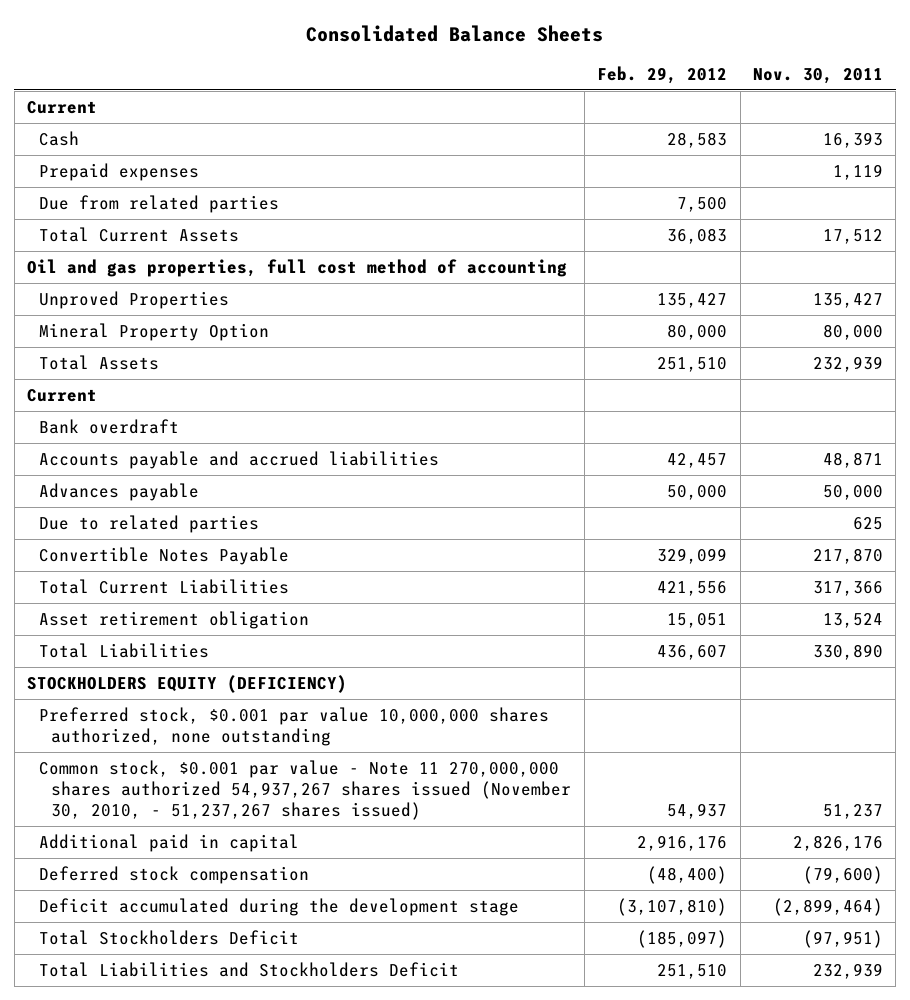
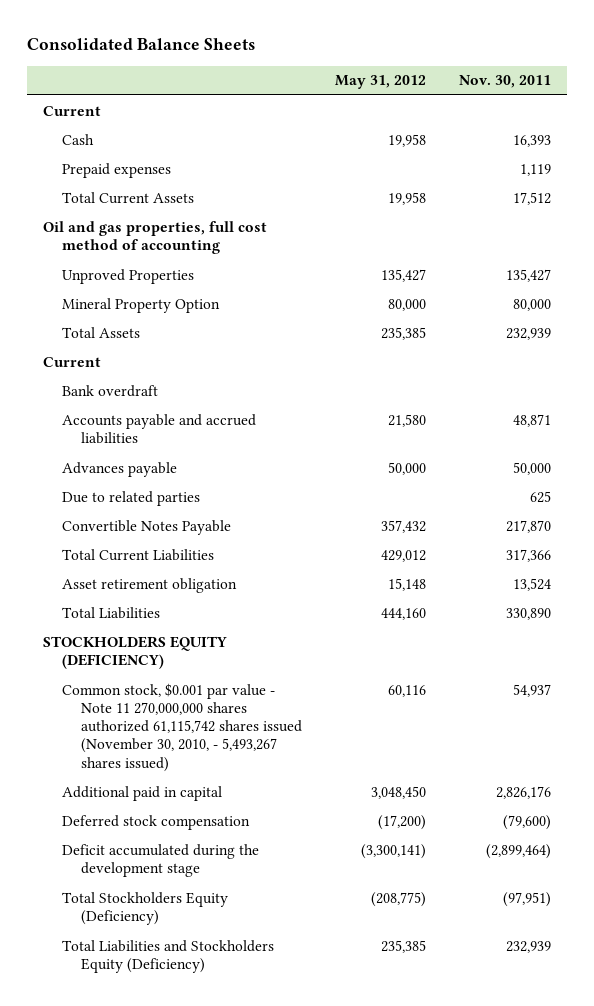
[597,65,728,84] Feb. 29, 2012 -> none
none -> [334,75,426,90] May 31, 2012
[39,194,280,213] Due from related parties -> none
[39,706,550,746] Preferred stock, $0.001 par value 10,000,000 shares authorized, none outstanding -> none
[39,759,572,821] Common stock, $0.001 par value - Note 11 270,000,000 shares authorized 54,937,267 shares issued (November 30, 2010, - 51,237,267 shares issued) -> [61,682,302,772] Common stock, $0.001 par value - Note 11 270,000,000 shares authorized 61,115,742 shares issued (November 30, 2010, - 5,493,267 shares issued)
[822,804,883,820] 51,237 -> [512,683,551,697] 54,937
[39,929,300,945] Total Stockholders Deficit -> [61,891,228,925] Total Stockholders Equity (Deficiency)
[39,961,460,977] Total Liabilities and Stockholders Deficit -> [61,939,274,973] Total Liabilities and Stockholders Equity (Deficiency)

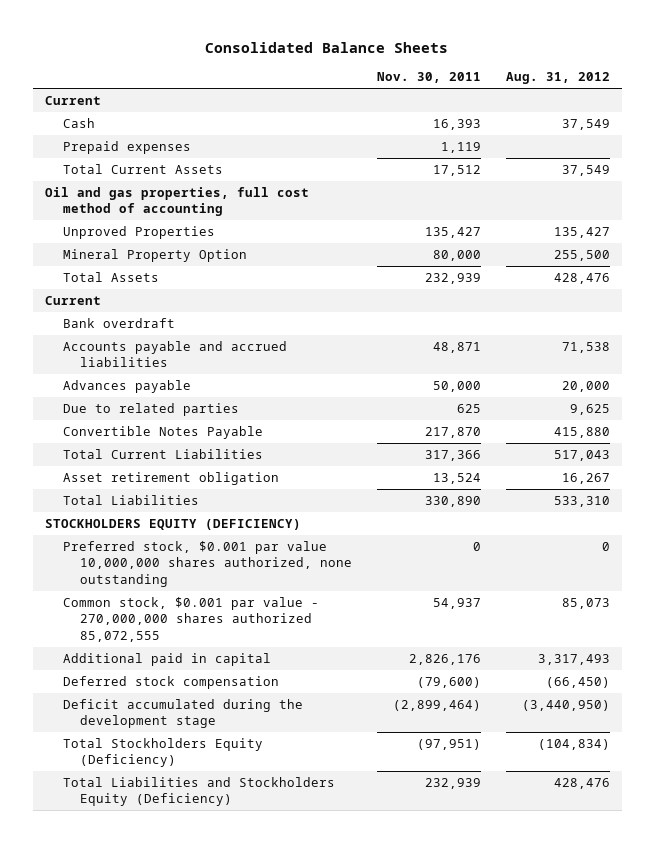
[334,75,426,90] May 31, 2012 -> none
none -> [505,72,610,85] Aug. 31, 2012
none -> [62,541,353,587] Preferred stock, $0.001 par value 10,000,000 shares authorized, none outstanding
[61,682,302,772] Common stock, $0.001 par value - Note 11 270,000,000 shares authorized 61,115,742 shares issued (November 30, 2010, - 5,493,267 shares issued) -> [62,597,319,642] Common stock, $0.001 par value - 270,000,000 shares authorized 85,072,555

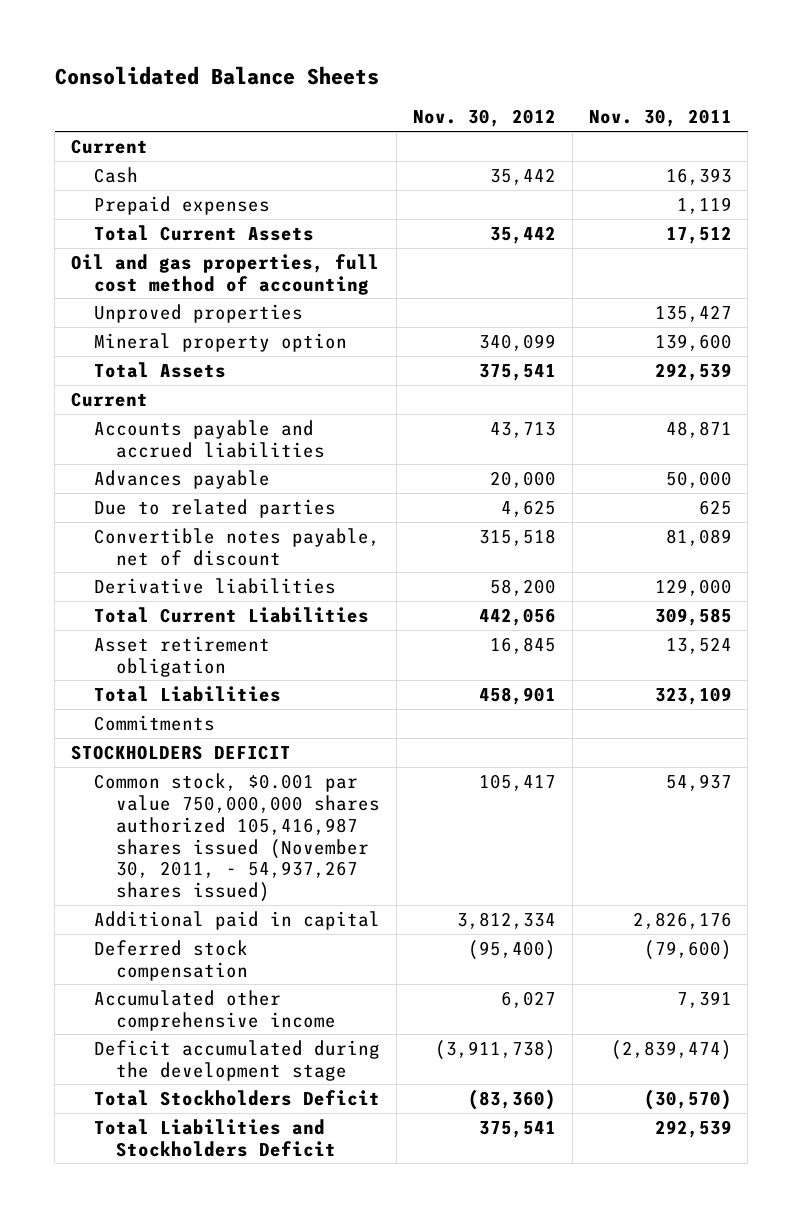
[505,72,610,85] Aug. 31, 2012 -> none
none -> [413,109,557,128] Nov. 30, 2012
[62,226,215,240] Unproved Properties -> [93,303,303,323] Unproved properties
[62,249,247,263] Mineral Property Option -> [93,332,347,352] Mineral property option
[433,250,482,262] 80,000 -> [654,333,732,351] 139,600
[425,273,482,285] 232,939 -> [654,362,732,381] 292,539
[62,318,175,329] Bank overdraft -> none
[62,426,263,440] Convertible Notes Payable -> [93,527,380,566] Convertible notes payable, net of discount
[425,427,482,439] 217,870 -> [665,528,732,546] 81,089
none -> [93,577,336,594] Derivative liabilities
[425,450,482,462] 317,366 -> [654,607,732,626] 309,585
[62,541,353,587] Preferred stock, $0.001 par value 10,000,000 shares authorized, none outstanding -> none
[425,496,482,508] 330,890 -> [654,686,732,705] 323,109
none -> [93,714,215,731] Commitments
[45,519,302,531] STOCKHOLDERS EQUITY (DEFICIENCY) -> [71,744,292,760] STOCKHOLDERS DEFICIT
[62,597,319,642] Common stock, $0.001 par value - 270,000,000 shares authorized 85,072,555 -> [93,772,381,903] Common stock, $0.001 par value 750,000,000 shares authorized 105,416,987 shares issued (November 30, 2011, - 54,937,267 shares issued)
none -> [93,989,337,1031] Accumulated other comprehensive income
[393,700,482,712] (2,899,464) -> [610,1039,732,1060] (2,839,474)
[62,738,263,768] Total Stockholders Equity (Deficiency) -> [93,1089,380,1106] Total Stockholders Deficit
[417,739,482,751] (97,951) -> [643,1088,732,1110] (30,570)
[62,777,335,807] Total Liabilities and Stockholders Equity (Deficiency) -> [93,1118,337,1157] Total Liabilities and Stockholders Deficit
[425,778,482,790] 232,939 -> [654,1119,732,1138] 292,539

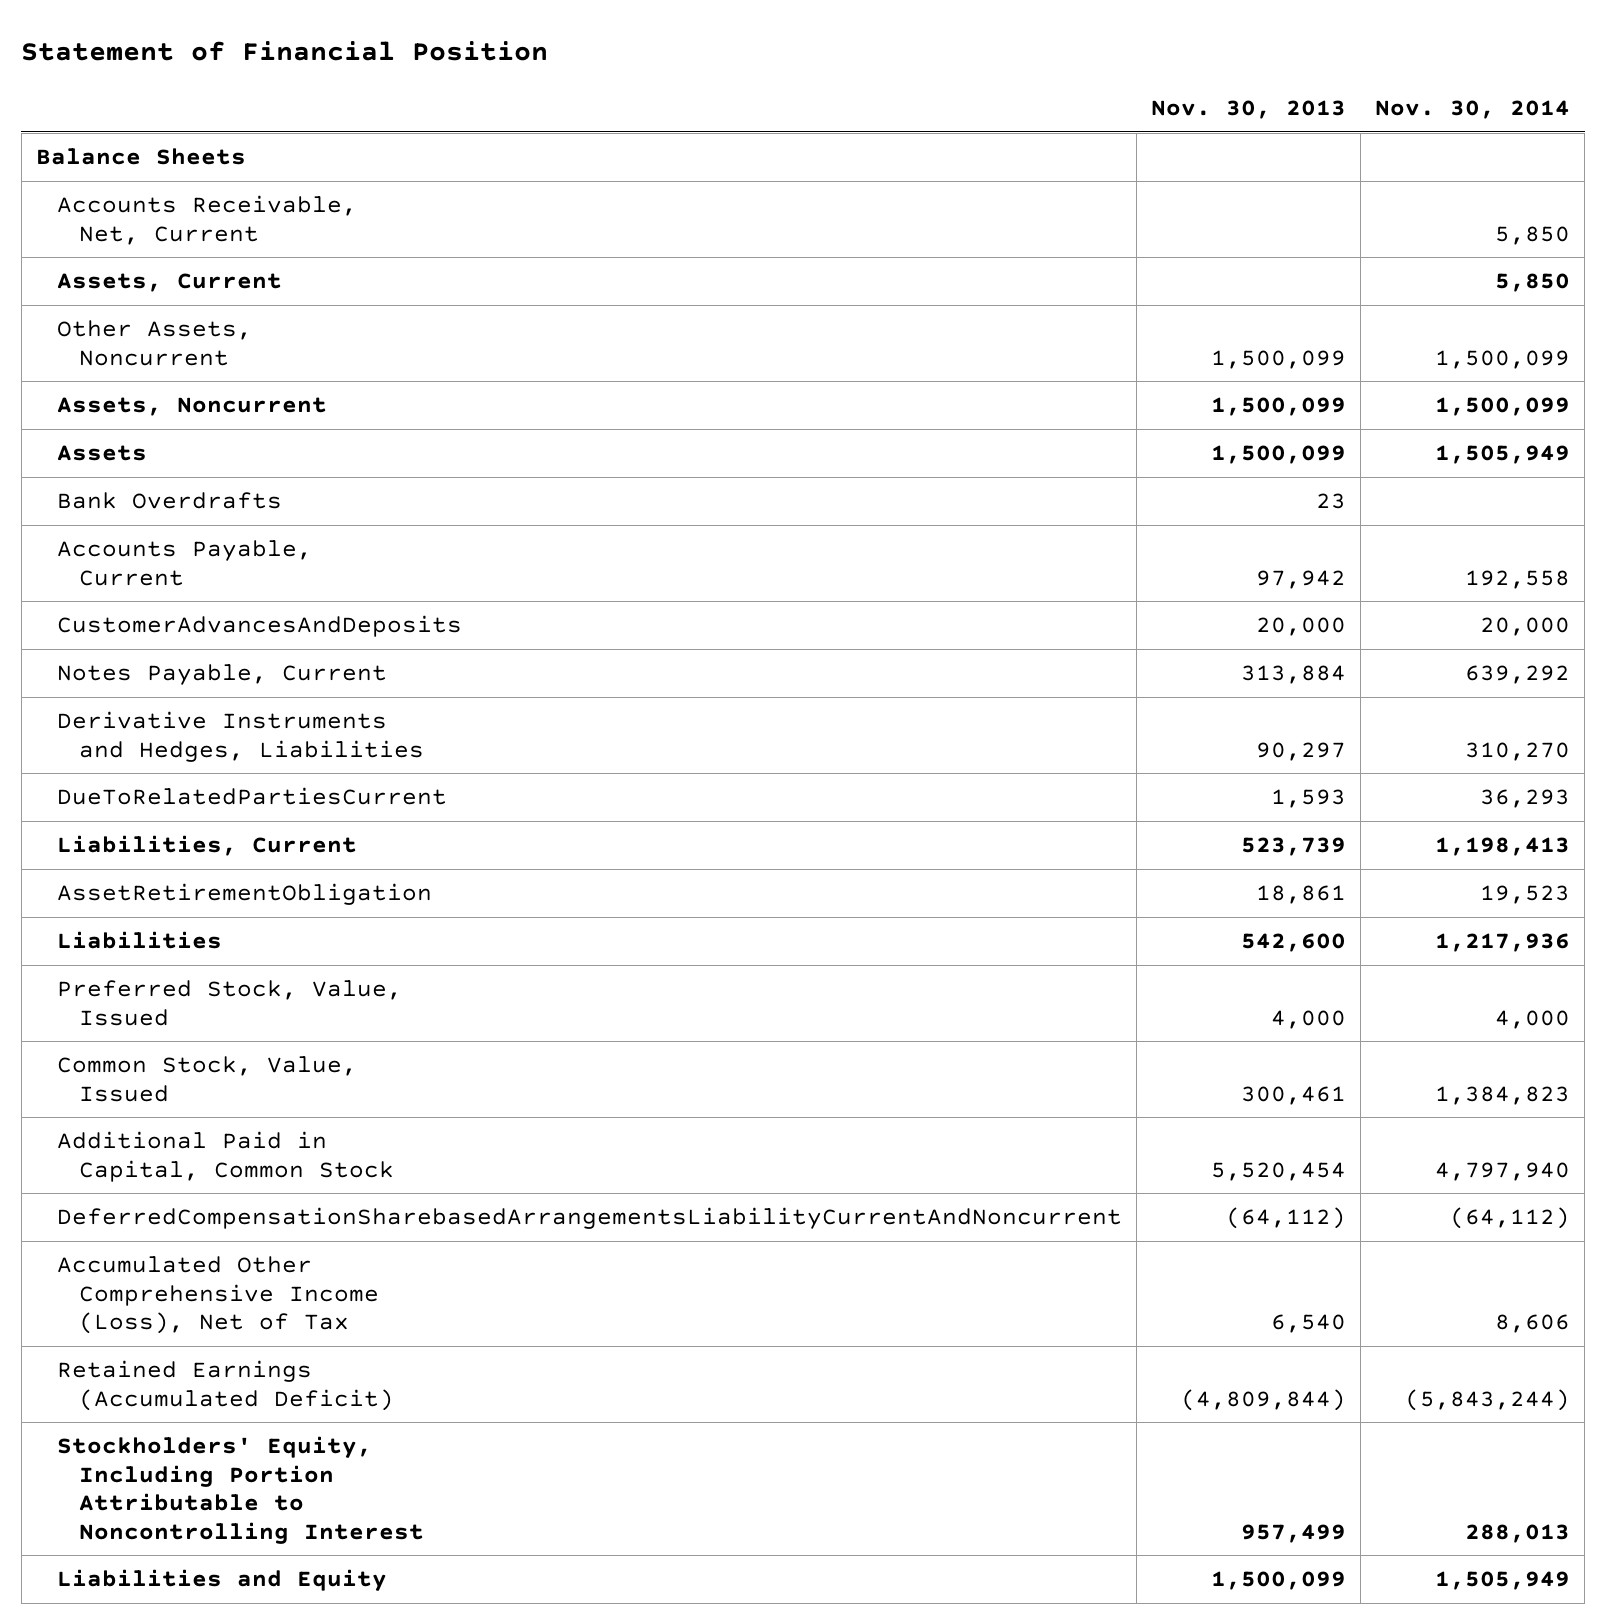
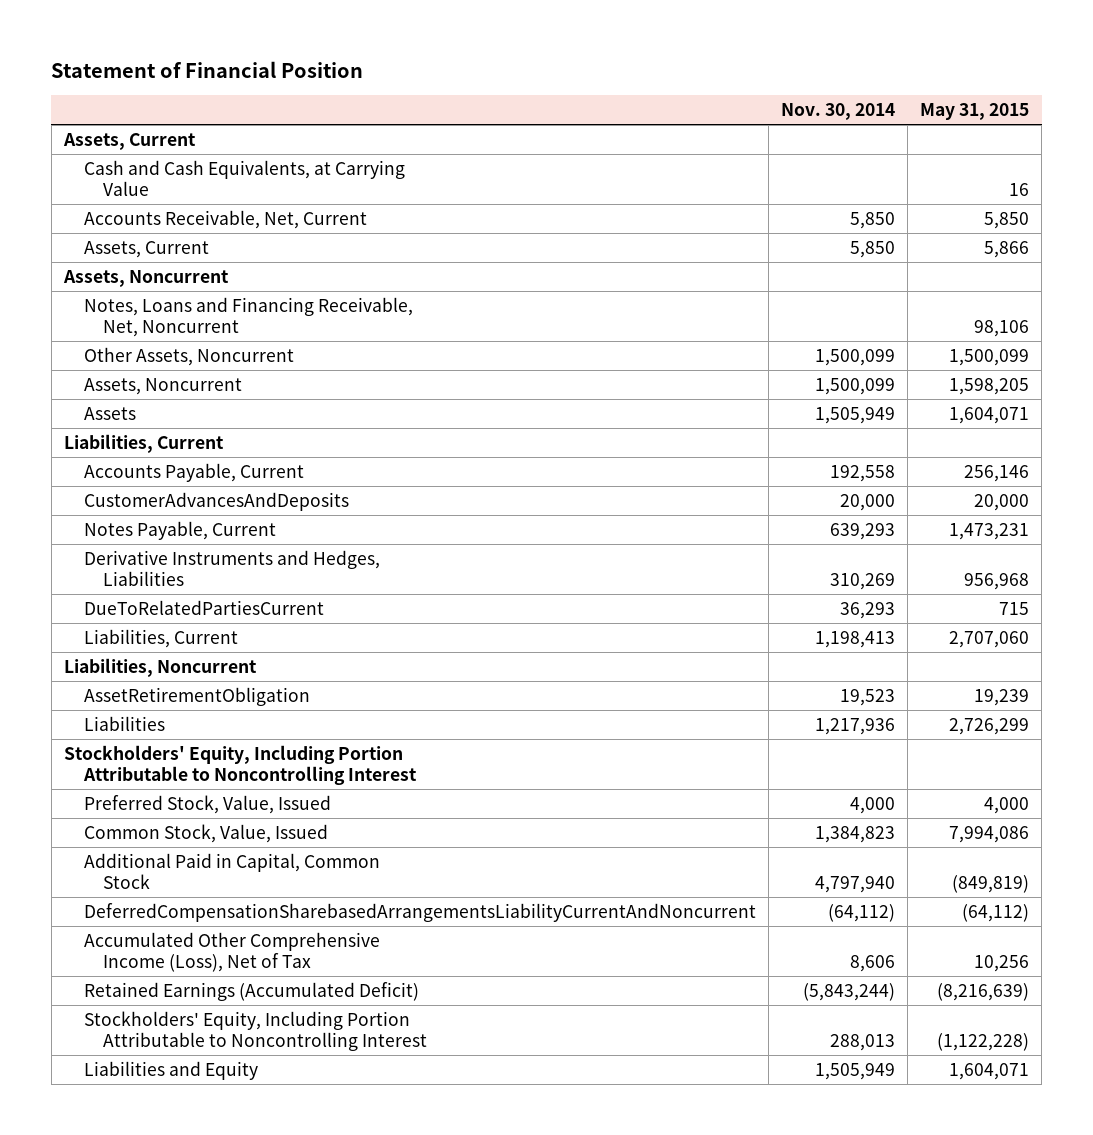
[1151,100,1347,120] Nov. 30, 2013 -> none
none -> [920,103,1030,121] May 31, 2015
[35,148,246,166] Balance Sheets -> none
none -> [62,132,196,150] Assets, Current
none -> [83,159,405,197] Cash and Cash Equivalents, at Carrying Value
none -> [62,269,229,287] Assets, Noncurrent
none -> [83,296,413,338] Notes, Loans and Financing Receivable, Net, Noncurrent
[57,492,283,510] Bank Overdrafts -> none
none -> [63,433,224,453] Liabilities, Current
[1465,665,1571,685] 639,292 -> [829,522,895,540] 639,293
[1465,741,1571,761] 310,270 -> [829,573,895,591] 310,269
none -> [63,657,257,677] Liabilities, Noncurrent
none -> [63,744,417,786] Stockholders' Equity, Including Portion Attributable to Noncontrolling Interest

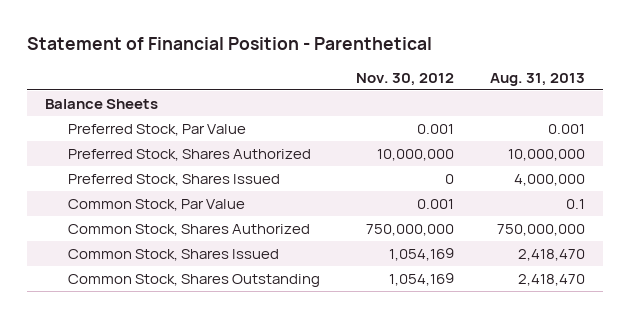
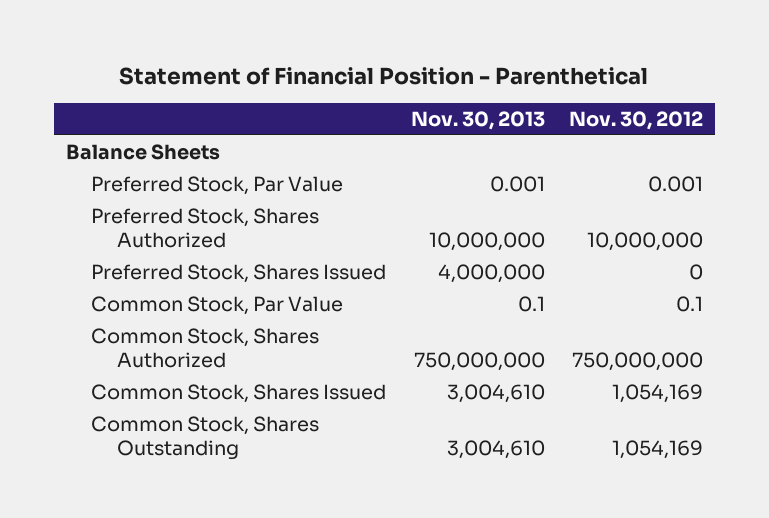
[490,72,586,86] Aug. 31, 2013 -> none
none -> [410,110,545,130] Nov. 30, 2013
[417,198,455,209] 0.001 -> [675,295,703,312] 0.1

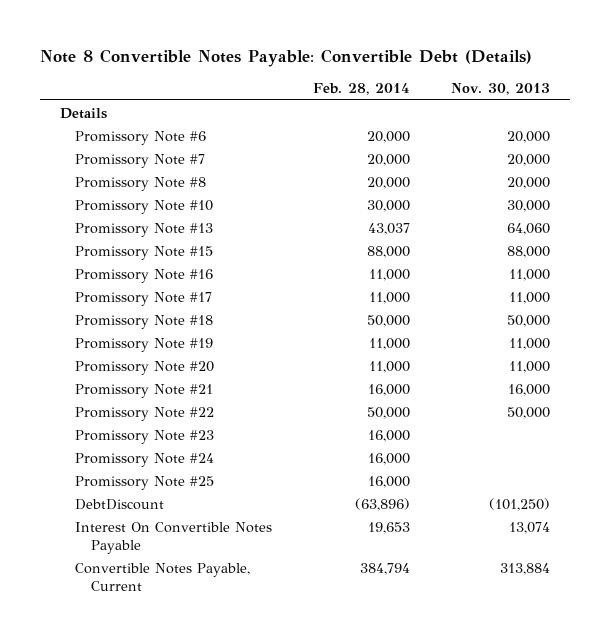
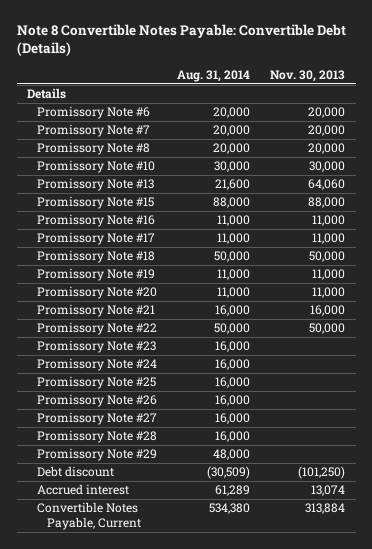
[313,83,411,96] Feb. 28, 2014 -> none
none -> [177,69,251,82] Aug. 31, 2014
none -> [36,394,157,408] Promissory Note #26
none -> [36,412,157,426] Promissory Note #27
none -> [36,430,157,444] Promissory Note #28
none -> [36,448,157,462] Promissory Note #29
[75,498,165,510] DebtDiscount -> [36,466,114,478] Debt discount
[75,521,273,554] Interest On Convertible Notes Payable -> [36,484,129,496] Accrued interest

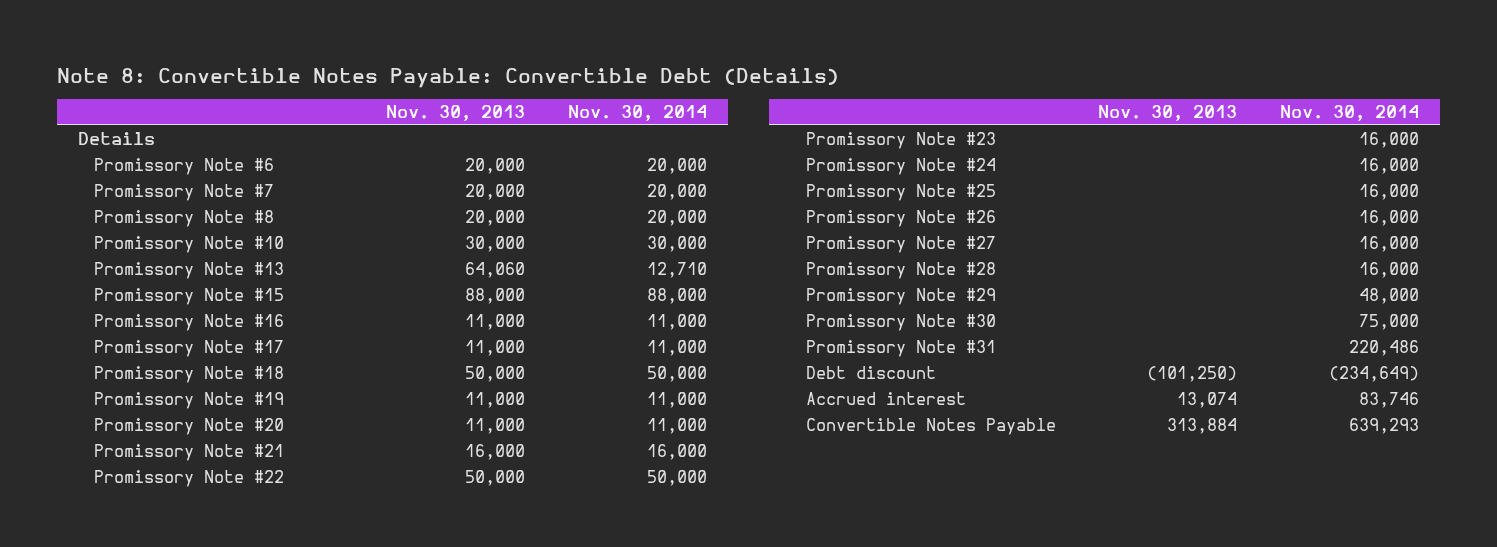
[16,24,346,57] Note 8 Convertible Notes Payable: Convertible Debt (Details) -> [57,67,840,88] Note 8: Convertible Notes Payable: Convertible Debt (Details)
[177,69,251,82] Aug. 31, 2014 -> none
none -> [567,105,707,122] Nov. 30, 2014
none -> [805,314,996,332] Promissory Note #30
none -> [805,340,996,358] Promissory Note #31
[36,502,141,531] Convertible Notes Payable, Current -> [805,418,1056,436] Convertible Notes Payable

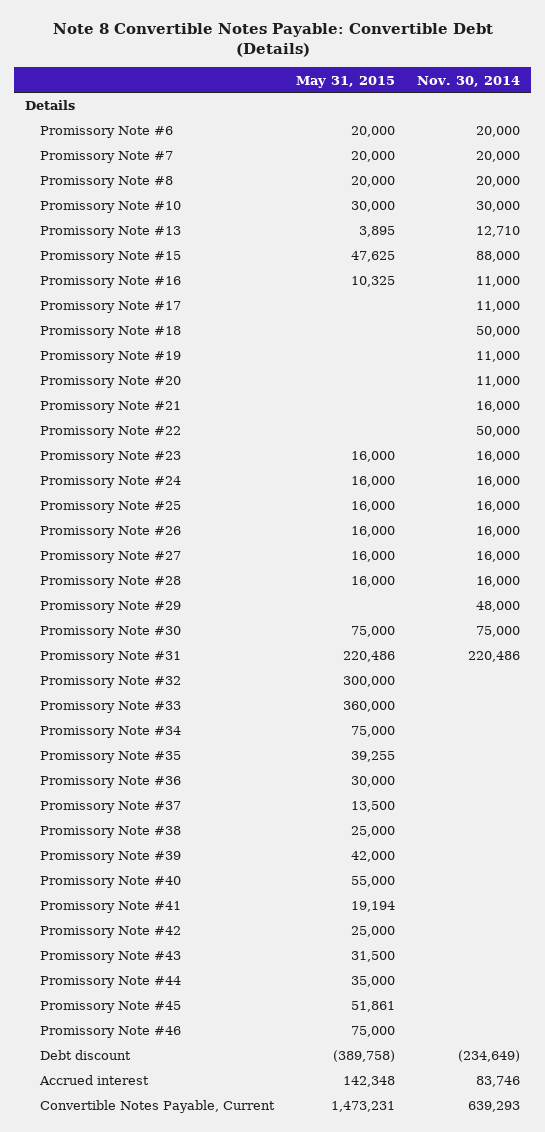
[57,67,840,88] Note 8: Convertible Notes Payable: Convertible Debt (Details) -> [52,22,493,58] Note 8 Convertible Notes Payable: Convertible Debt (Details)
[386,105,526,122] Nov. 30, 2013 -> none
none -> [295,75,395,88] May 31, 2015
none -> [39,676,181,689] Promissory Note #32
none -> [39,701,181,714] Promissory Note #33
none -> [39,726,181,739] Promissory Note #34
none -> [39,751,181,764] Promissory Note #35
none -> [39,776,181,789] Promissory Note #36
none -> [39,801,181,814] Promissory Note #37
none -> [39,826,181,839] Promissory Note #38
none -> [39,851,181,864] Promissory Note #39
none -> [39,876,181,889] Promissory Note #40
none -> [39,901,181,914] Promissory Note #41
none -> [39,926,181,939] Promissory Note #42
none -> [39,951,181,964] Promissory Note #43
none -> [39,976,181,989] Promissory Note #44
none -> [39,1001,181,1014] Promissory Note #45
none -> [39,1026,181,1039] Promissory Note #46
[805,418,1056,436] Convertible Notes Payable -> [39,1100,275,1114] Convertible Notes Payable, Current

